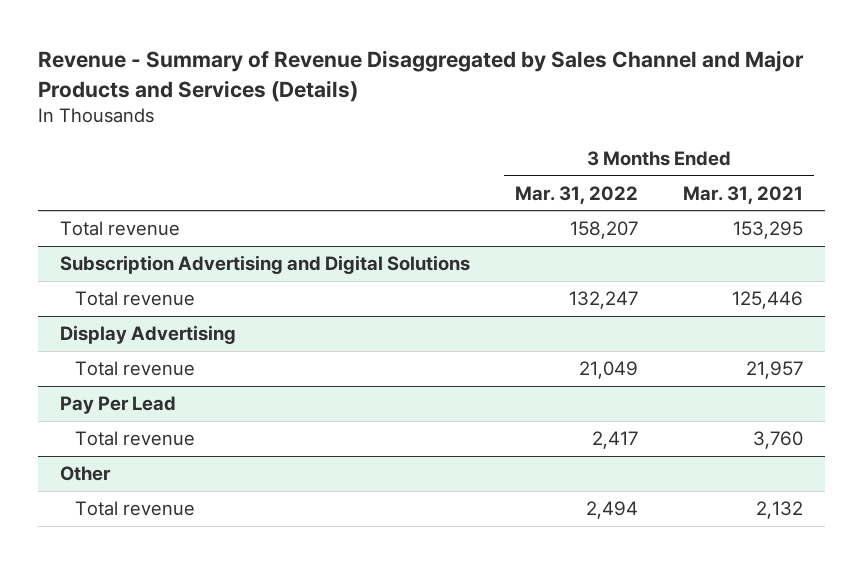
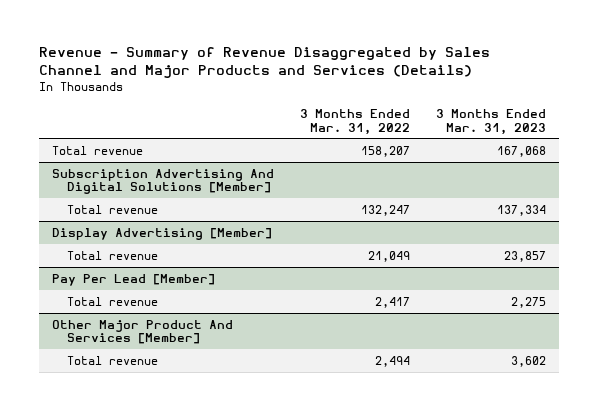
[682,185,803,204] Mar. 31, 2021 -> none
none -> [436,108,547,135] 3 Months Ended Mar. 31, 2023
[60,255,471,275] Subscription Advertising and Digital Solutions -> [52,168,275,195] Subscription Advertising And Digital Solutions [Member]
[60,325,237,345] Display Advertising -> [52,227,273,240] Display Advertising [Member]
[60,396,177,415] Pay Per Lead -> [52,273,216,286] Pay Per Lead [Member]
[60,466,112,482] Other -> [52,319,234,345] Other Major Product And Services [Member]

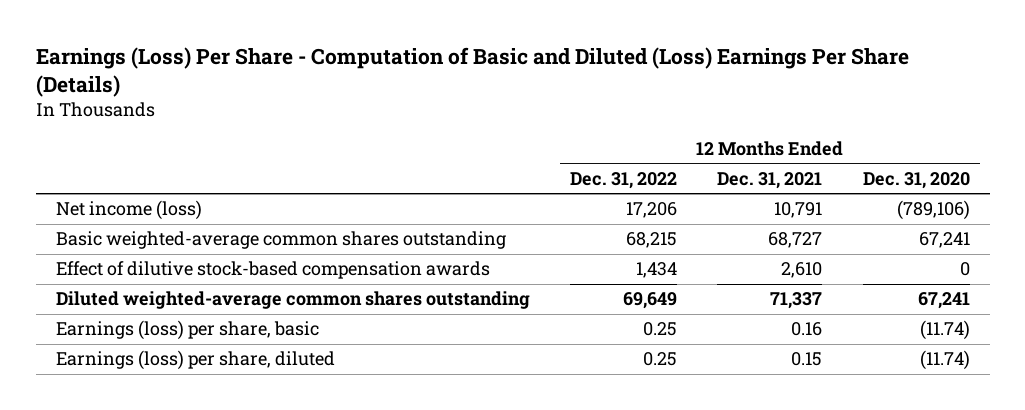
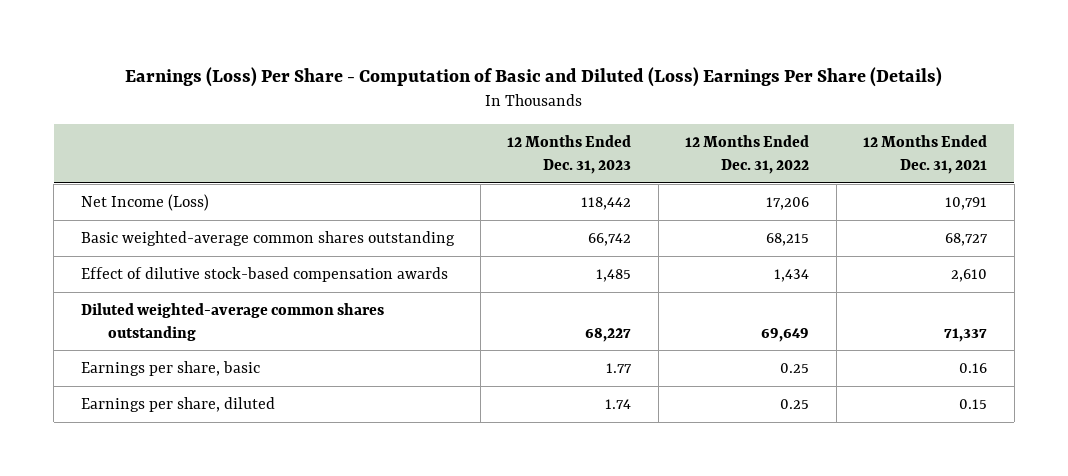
[862,171,970,189] Dec. 31, 2020 -> none
none -> [507,135,632,174] 12 Months Ended Dec. 31, 2023
[55,200,202,221] Net income (loss) -> [80,193,209,211] Net Income (Loss)
[55,320,319,341] Earnings (loss) per share, basic -> [80,360,260,376] Earnings per share, basic
[55,350,335,371] Earnings (loss) per share, diluted -> [80,396,275,412] Earnings per share, diluted

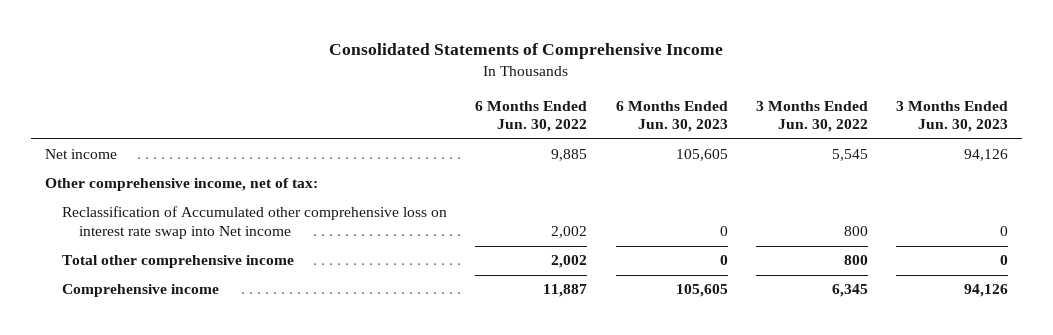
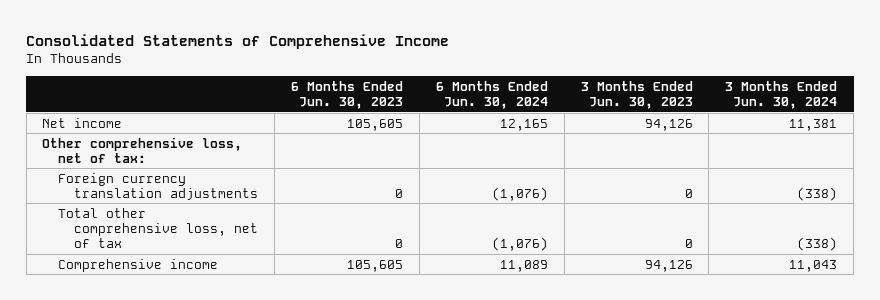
[475,100,588,133] 6 Months Ended Jun. 30, 2022 -> none
[755,100,868,133] 3 Months Ended Jun. 30, 2022 -> none
none -> [435,80,548,109] 6 Months Ended Jun. 30, 2024
none -> [725,80,838,109] 3 Months Ended Jun. 30, 2024
[62,206,448,240] Reclassification of Accumulated other comprehensive loss on interest rate swap into Net income -> none
[45,178,319,192] Other comprehensive income, net of tax: -> [42,136,243,163] Other comprehensive loss, net of tax:
none -> [58,172,259,200] Foreign currency translation adjustments
[62,255,295,269] Total other comprehensive income -> [58,207,259,249] Total other comprehensive loss, net of tax

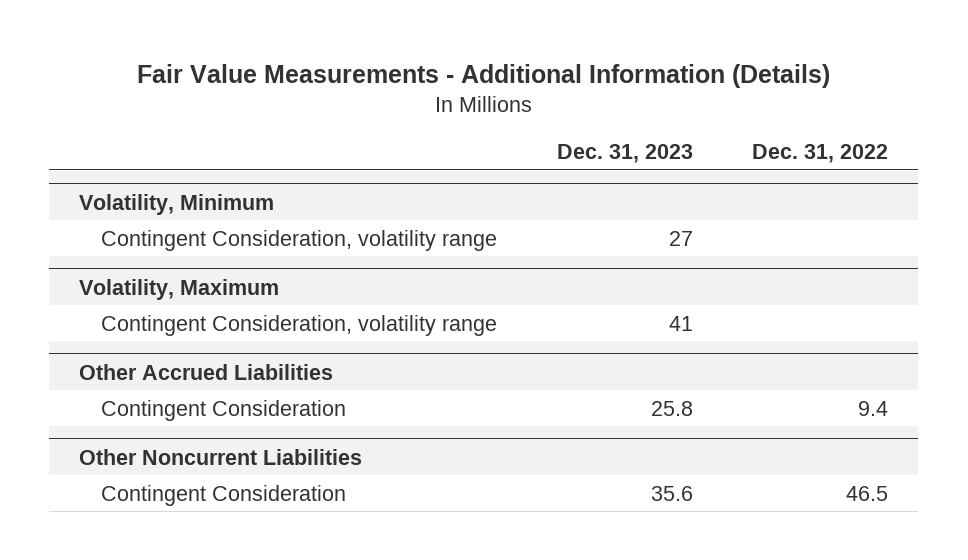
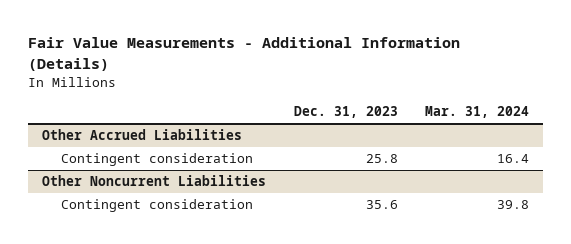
[752,144,889,164] Dec. 31, 2022 -> none
none -> [425,106,530,119] Mar. 31, 2024
[79,193,275,215] Volatility, Minimum -> none
[100,229,497,251] Contingent Consideration, volatility range -> none
[79,278,280,300] Volatility, Maximum -> none
[100,314,497,336] Contingent Consideration, volatility range -> none
[100,399,346,421] Contingent Consideration -> [61,153,254,167] Contingent consideration
[100,484,346,506] Contingent Consideration -> [61,199,254,213] Contingent consideration

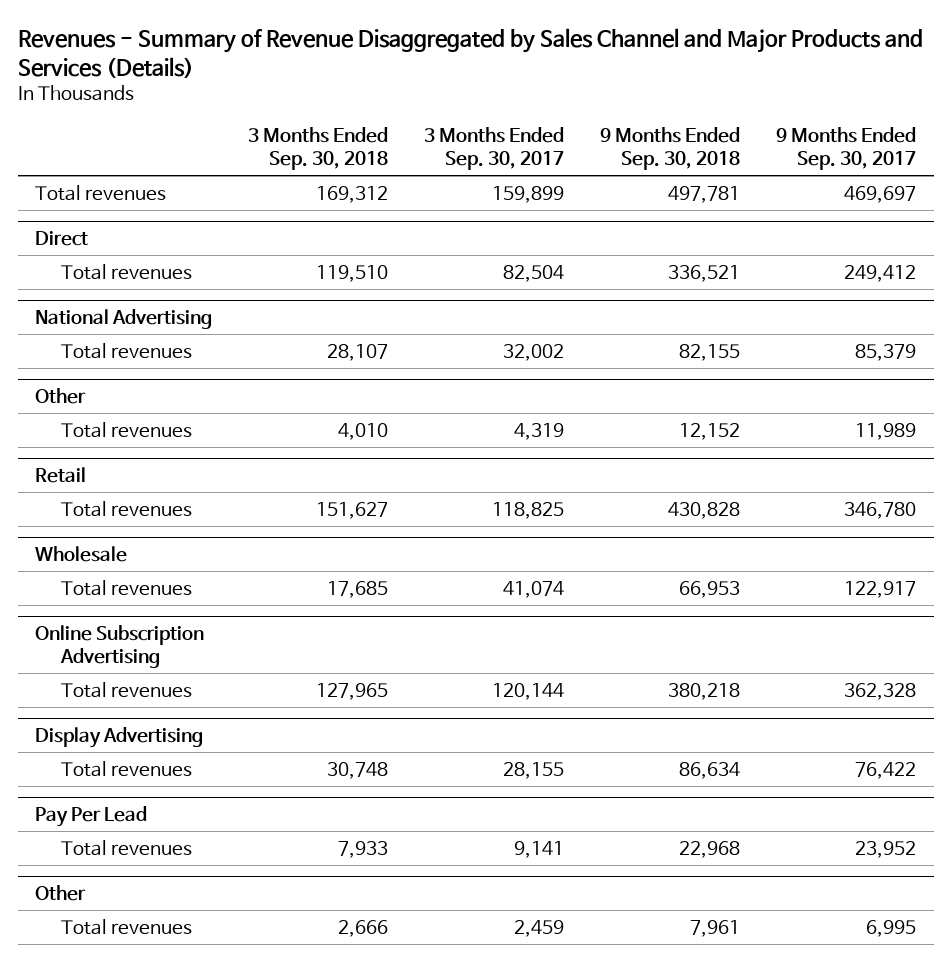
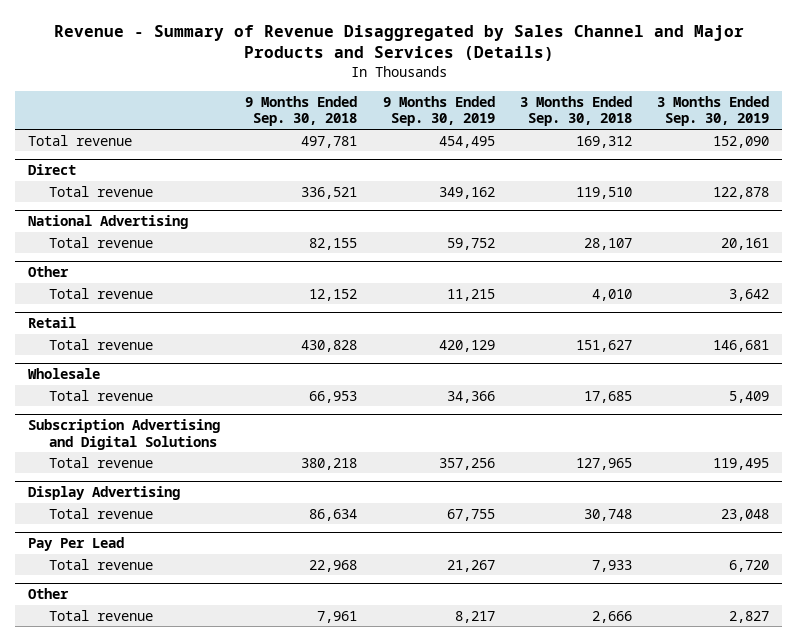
[17,28,923,79] Revenues - Summary of Revenue Disaggregated by Sales Channel and Major Products and Services (Details) -> [53,24,744,62] Revenue - Summary of Revenue Disaggregated by Sales Channel and Major Products and Services (Details)
[424,127,565,170] 3 Months Ended Sep. 30, 2017 -> none
[775,127,916,170] 9 Months Ended Sep. 30, 2017 -> none
none -> [382,95,495,127] 9 Months Ended Sep. 30, 2019
none -> [657,95,770,127] 3 Months Ended Sep. 30, 2019
[35,184,167,201] Total revenues -> [27,134,132,146] Total revenue
[60,263,192,280] Total revenues -> [49,185,154,197] Total revenue
[60,342,192,359] Total revenues -> [49,236,154,248] Total revenue
[60,421,192,438] Total revenues -> [49,287,154,299] Total revenue
[60,500,192,517] Total revenues -> [49,338,154,350] Total revenue
[35,625,205,668] Online Subscription Advertising -> none
[60,579,192,596] Total revenues -> [49,389,154,401] Total revenue
none -> [27,418,220,450] Subscription Advertising and Digital Solutions
[60,681,192,698] Total revenues -> [49,456,154,468] Total revenue
[60,760,192,777] Total revenues -> [49,507,154,519] Total revenue
[60,839,192,856] Total revenues -> [49,558,154,570] Total revenue
[60,918,192,935] Total revenues -> [49,609,154,621] Total revenue

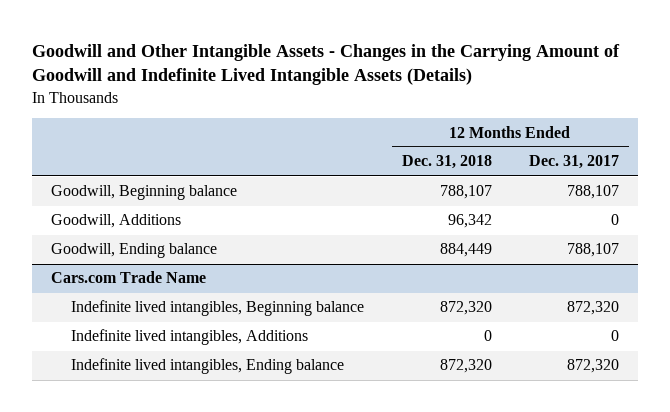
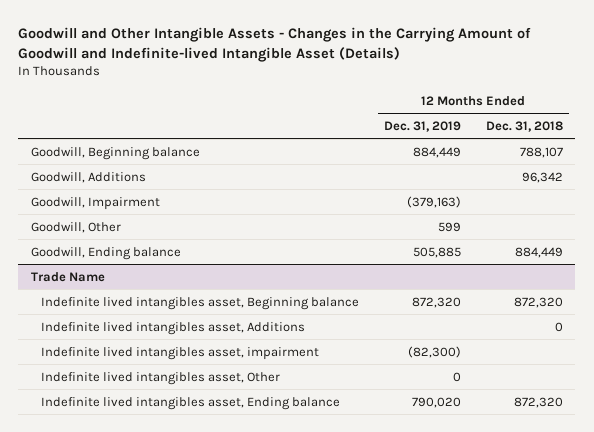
[32,43,621,86] Goodwill and Other Intangible Assets - Changes in the Carrying Amount of Goodwill and Indefinite Lived Intangible Assets (Details) -> [18,27,532,63] Goodwill and Other Intangible Assets - Changes in the Carrying Amount of Goodwill and Indefinite-lived Intangible Asset (Details)
[529,155,620,170] Dec. 31, 2017 -> none
none -> [383,120,461,132] Dec. 31, 2019
none -> [31,196,161,210] Goodwill, Impairment
none -> [31,221,122,233] Goodwill, Other
[51,271,207,284] Cars.com Trade Name -> [31,271,106,282] Trade Name
[71,300,365,317] Indefinite lived intangibles, Beginning balance -> [40,296,359,310] Indefinite lived intangibles asset, Beginning balance
[71,329,309,346] Indefinite lived intangibles, Additions -> [40,321,305,335] Indefinite lived intangibles asset, Additions
none -> [40,346,319,360] Indefinite lived intangibles asset, impairment
none -> [40,371,280,385] Indefinite lived intangibles asset, Other
[71,358,345,375] Indefinite lived intangibles, Ending balance -> [40,396,340,410] Indefinite lived intangibles asset, Ending balance

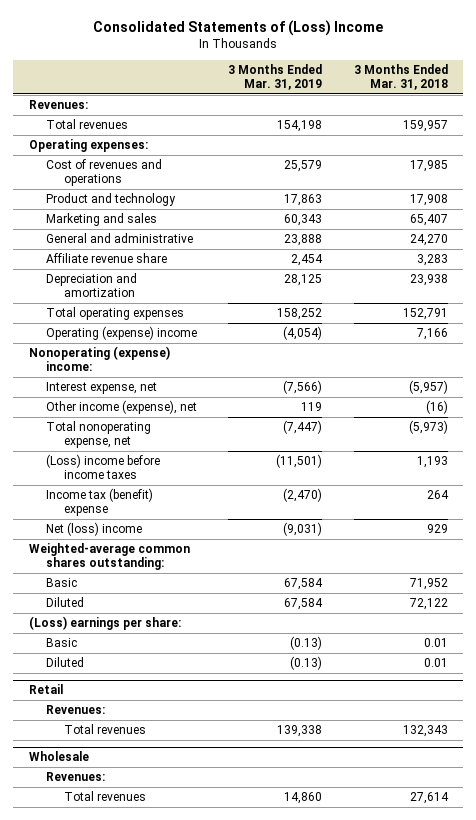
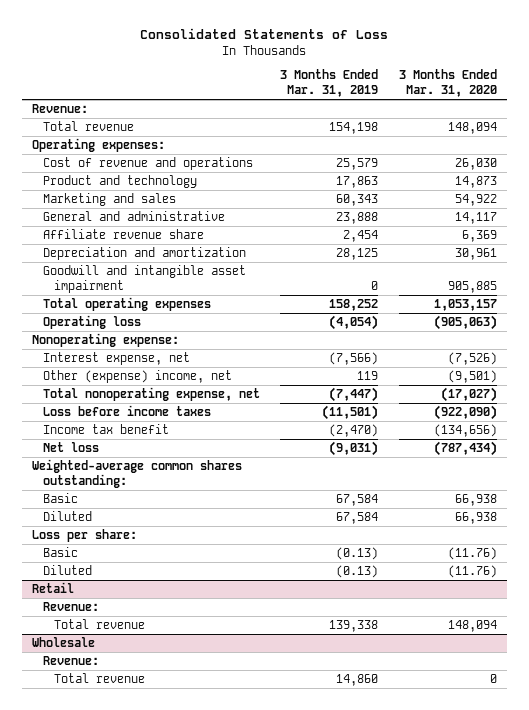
[93,19,384,36] Consolidated Statements of (Loss) Income -> [140,28,389,40] Consolidated Statements of Loss
[353,64,448,91] 3 Months Ended Mar. 31, 2018 -> none
none -> [399,69,498,98] 3 Months Ended Mar. 31, 2020
[28,100,88,110] Revenues: -> [31,104,88,114] Revenue:
[46,119,129,130] Total revenues -> [42,121,134,132] Total revenue
[46,159,163,187] Cost of revenues and operations -> [42,157,253,171] Cost of revenue and operations
none -> [42,265,246,293] Goodwill and intangible asset impairment
[46,326,198,341] Operating (expense) income -> [42,315,141,330] Operating loss
[28,346,170,372] Nonoperating (expense) income: -> [31,333,179,348] Nonoperating expense:
[46,400,198,415] Other income (expense), net -> [42,370,232,384] Other (expense) income, net
[46,454,161,480] (Loss) income before income taxes -> [42,405,211,417] Loss before income taxes
[46,488,154,517] Income tax (benefit) expense -> [42,424,169,435] Income tax benefit
[46,522,143,537] Net (loss) income -> [42,442,99,453] Net loss
[28,616,181,631] (Loss) earnings per share: -> [31,529,137,543] Loss per share:
[46,705,106,715] Revenues: -> [42,602,99,612] Revenue:
[64,724,147,735] Total revenues -> [53,619,145,630] Total revenue
[46,772,106,782] Revenues: -> [42,656,99,666] Revenue:
[64,791,147,802] Total revenues -> [53,673,145,684] Total revenue

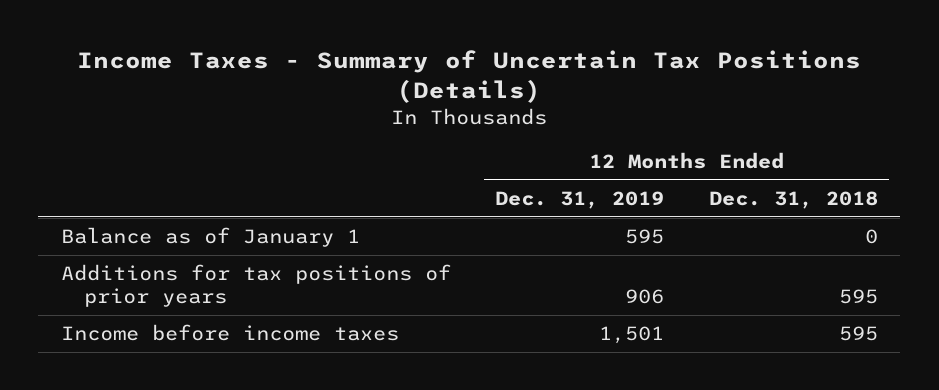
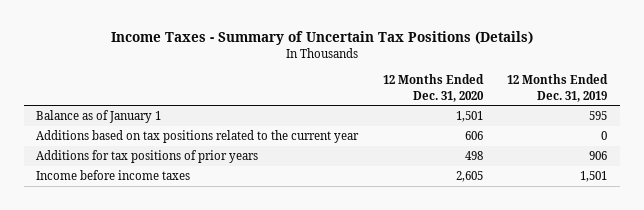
[709,191,879,210] Dec. 31, 2018 -> none
none -> [382,74,484,102] 12 Months Ended Dec. 31, 2020
none -> [36,130,360,144] Additions based on tax positions related to the current year

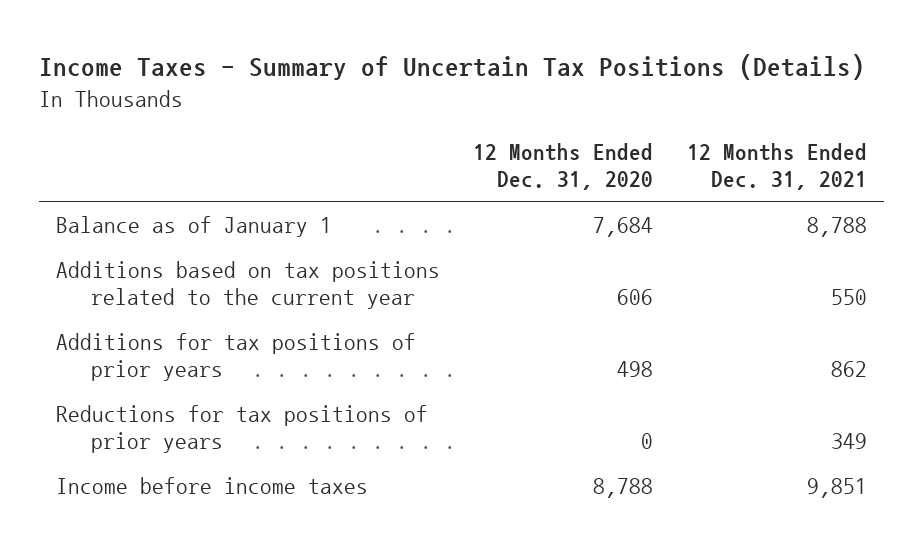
[507,74,609,102] 12 Months Ended Dec. 31, 2019 -> none
none -> [686,142,867,191] 12 Months Ended Dec. 31, 2021
[455,111,483,123] 1,501 -> [593,216,654,237] 7,684
none -> [55,404,428,454] Reductions for tax positions of prior years
[455,171,483,183] 2,605 -> [593,477,654,498] 8,788

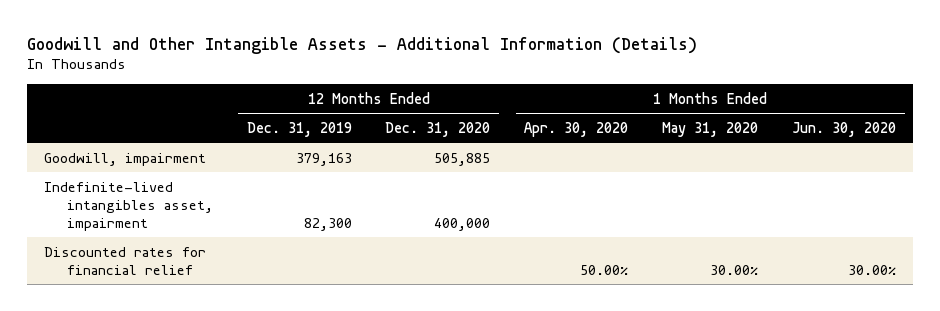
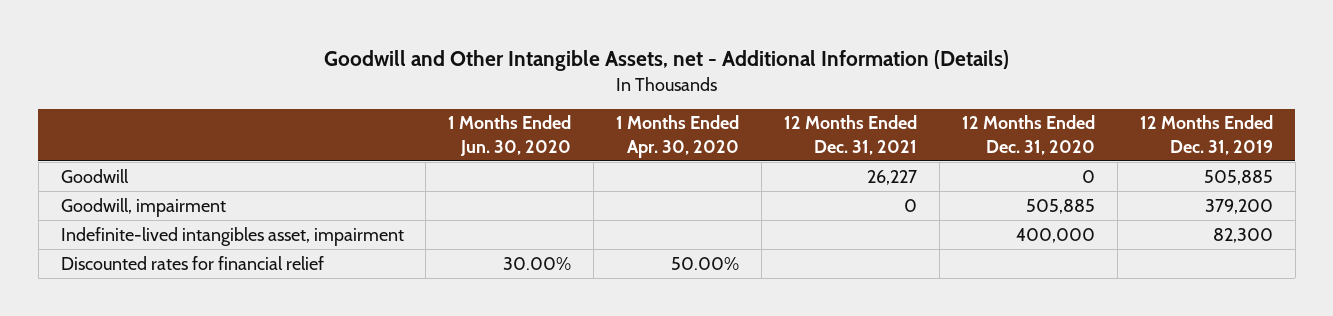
[26,36,697,54] Goodwill and Other Intangible Assets - Additional Information (Details) -> [323,50,1009,72] Goodwill and Other Intangible Assets, net - Additional Information (Details)
[662,121,759,137] May 31, 2020 -> none
none -> [784,115,918,155] 12 Months Ended Dec. 31, 2021
none -> [60,168,129,183] Goodwill
[295,152,352,166] 379,163 -> [1204,198,1273,214] 379,200

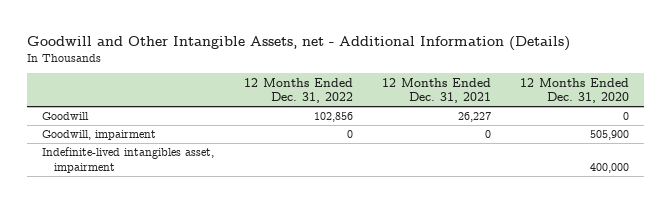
[448,115,572,156] 1 Months Ended Jun. 30, 2020 -> none
[616,115,740,158] 1 Months Ended Apr. 30, 2020 -> none
[1139,115,1273,155] 12 Months Ended Dec. 31, 2019 -> none
none -> [243,77,353,104] 12 Months Ended Dec. 31, 2022
[1026,198,1096,214] 505,885 -> [590,130,630,141] 505,900
[60,255,324,270] Discounted rates for financial relief -> none

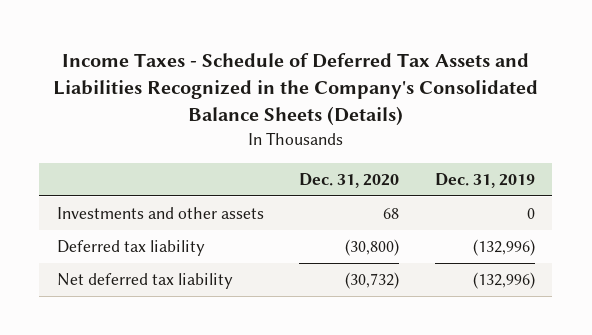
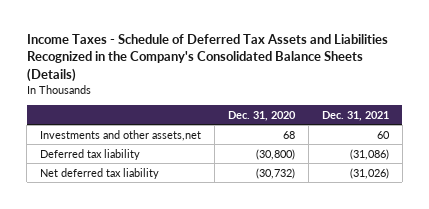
[434,172,535,188] Dec. 31, 2019 -> none
none -> [321,110,389,121] Dec. 31, 2021
[57,207,265,220] Investments and other assets -> [40,129,202,141] Investments and other assets,net

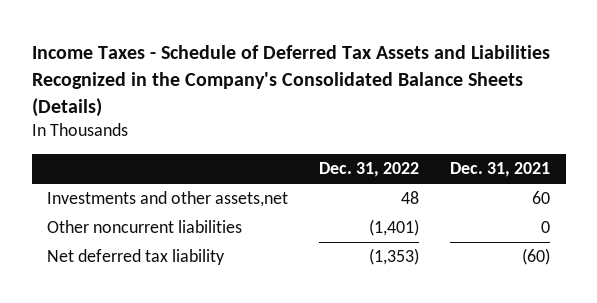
[227,110,296,121] Dec. 31, 2020 -> none
none -> [319,162,420,178] Dec. 31, 2022
[40,148,141,160] Deferred tax liability -> none
none -> [47,220,243,234] Other noncurrent liabilities
[349,167,389,179] (31,026) -> [522,248,551,266] (60)

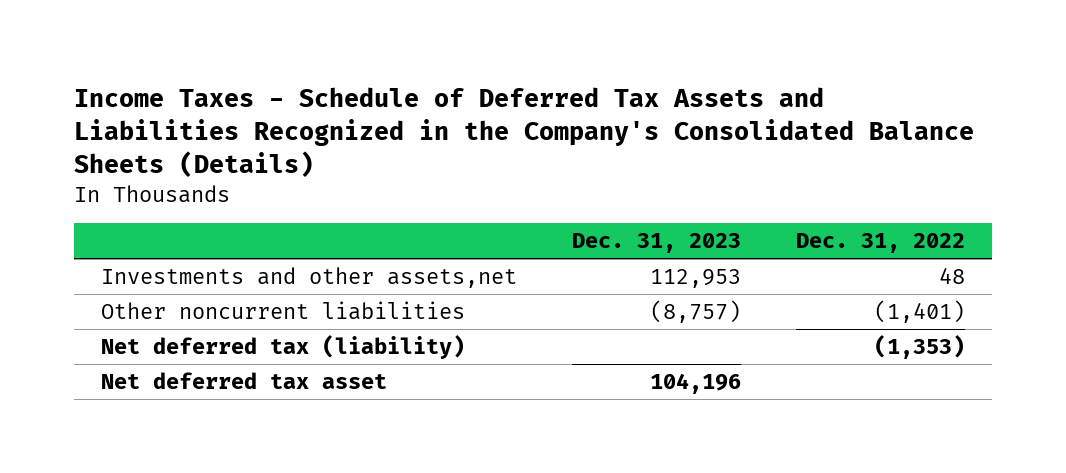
[450,162,551,178] Dec. 31, 2021 -> none
none -> [571,232,741,253] Dec. 31, 2023
[47,249,226,266] Net deferred tax liability -> [100,335,465,360] Net deferred tax (liability)
none -> [100,372,387,390] Net deferred tax asset

